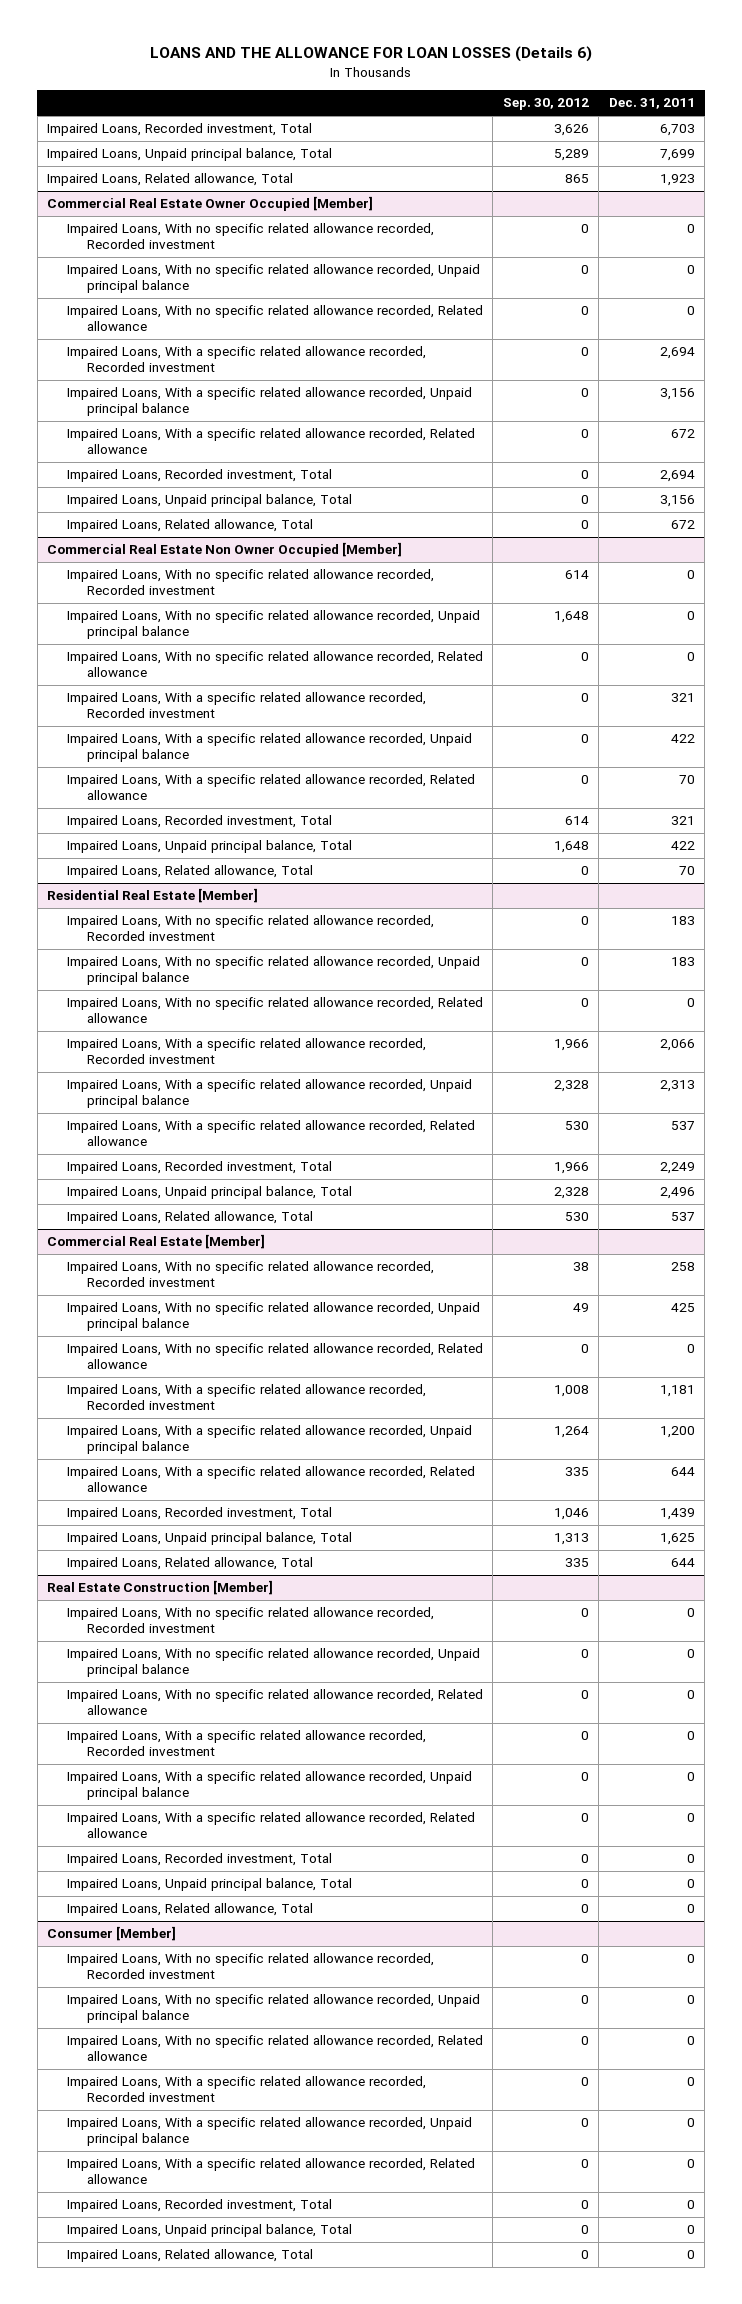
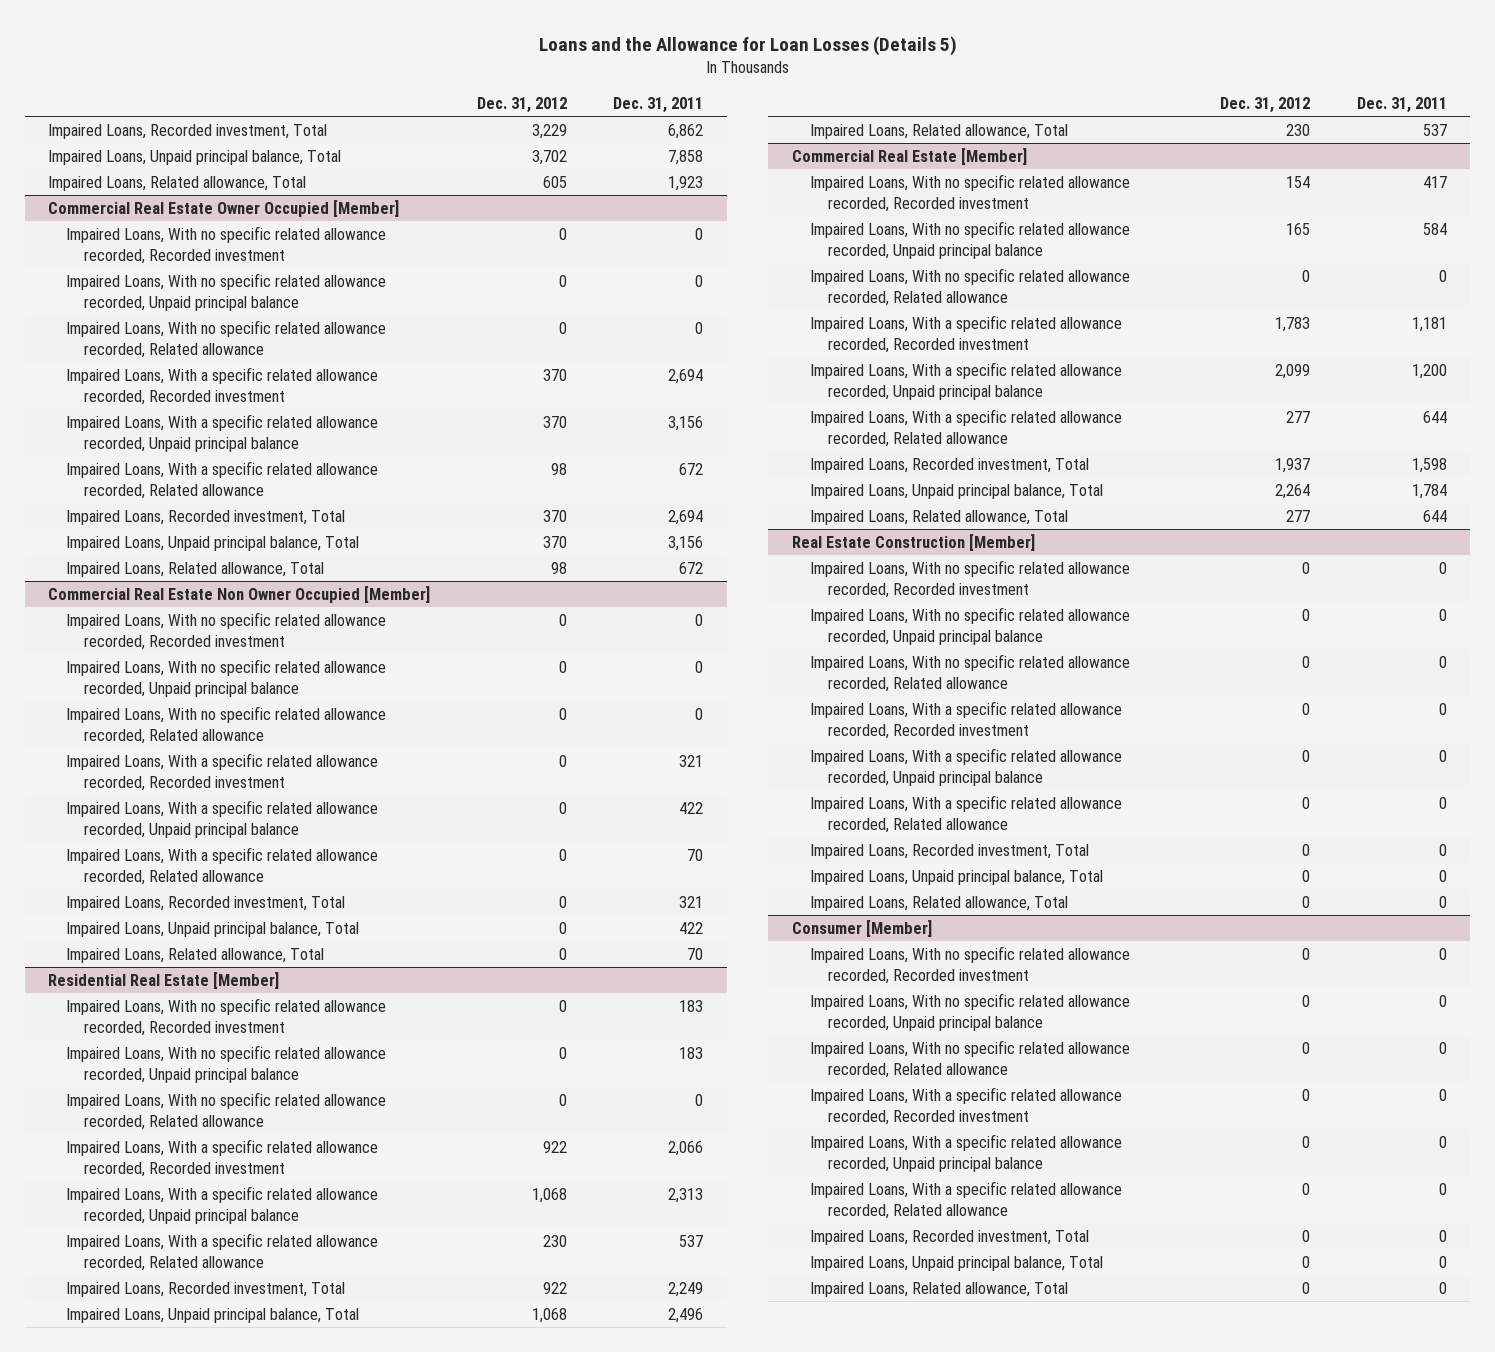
[149,46,592,63] LOANS AND THE ALLOWANCE FOR LOAN LOSSES (Details 6) -> [538,35,957,56] Loans and the Allowance for Loan Losses (Details 5)
[502,98,589,111] Sep. 30, 2012 -> none
none -> [476,96,567,113] Dec. 31, 2012
[659,124,695,137] 6,703 -> [668,123,704,139] 6,862
[659,149,695,162] 7,699 -> [668,149,704,165] 7,858
[670,1262,695,1272] 258 -> [1422,175,1447,188] 417
[670,1303,695,1313] 425 -> [1422,222,1447,235] 584
[659,1508,695,1521] 1,439 -> [1411,457,1447,473] 1,598
[659,1533,695,1546] 1,625 -> [1411,483,1447,499] 1,784

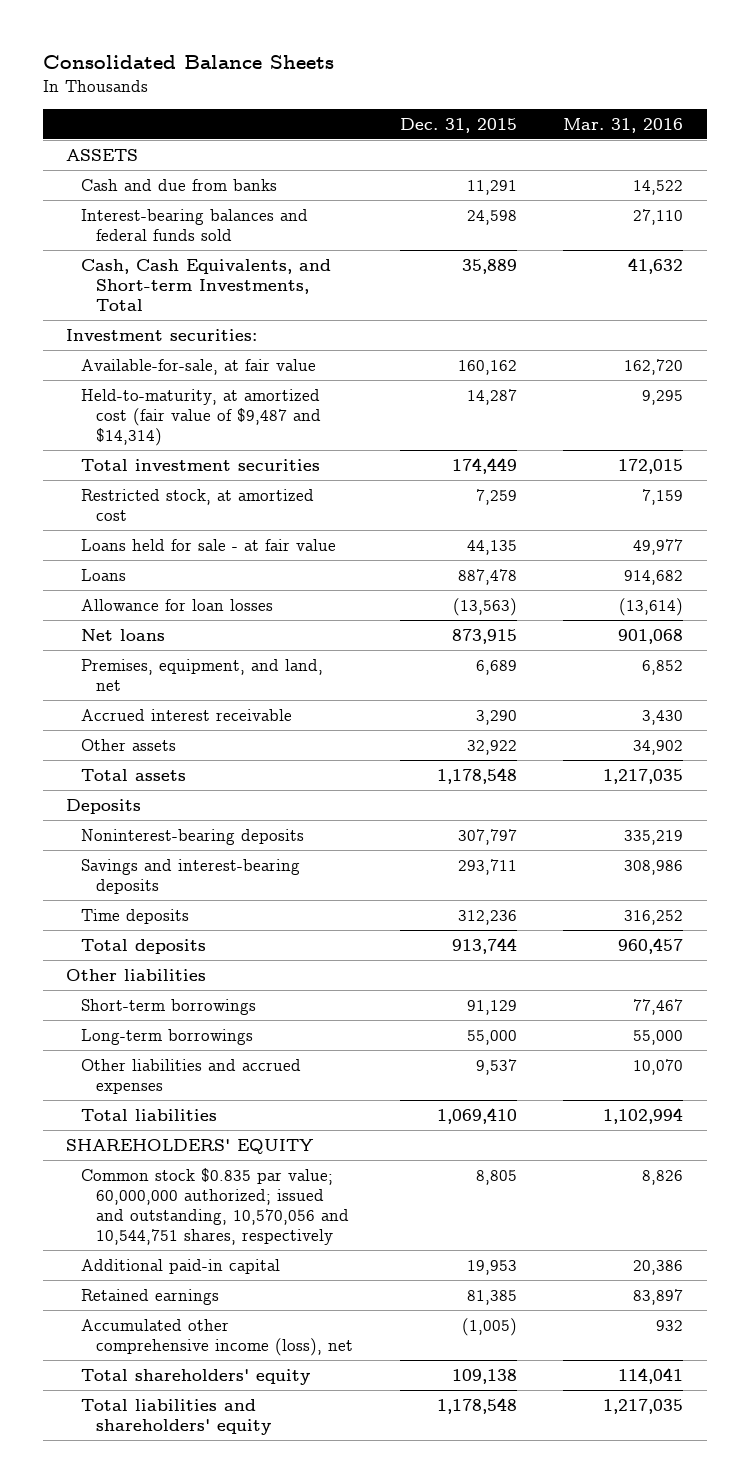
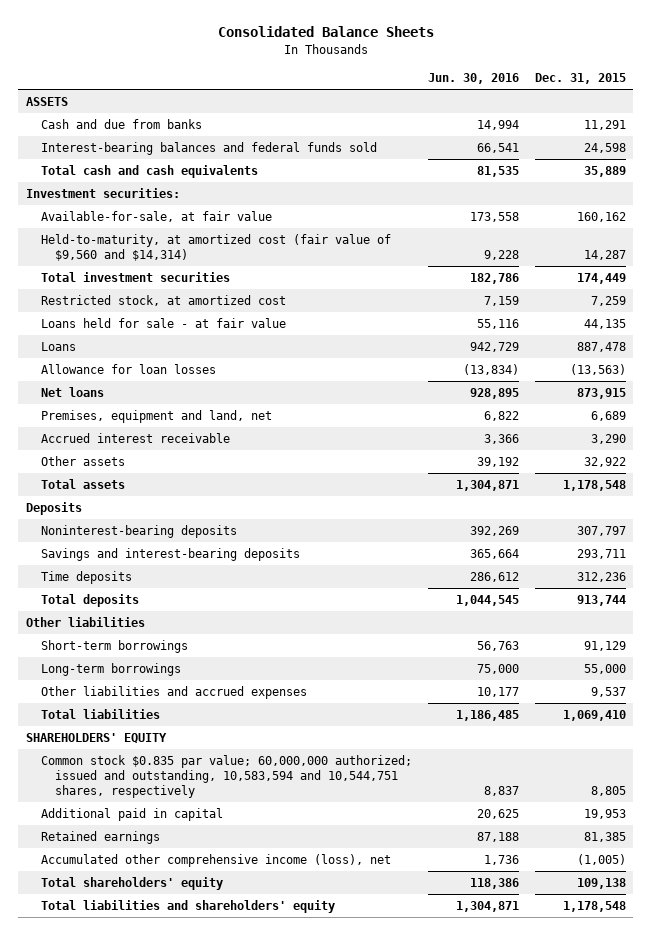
[563,117,684,133] Mar. 31, 2016 -> none
none -> [427,73,519,85] Jun. 30, 2016
[81,258,332,312] Cash, Cash Equivalents, and Short-term Investments, Total -> [40,165,258,179] Total cash and cash equivalents
[81,388,322,447] Held-to-maturity, at amortized cost (fair value of $9,487 and $14,314) -> [40,234,391,262] Held-to-maturity, at amortized cost (fair value of $9,560 and $14,314)
[81,658,324,691] Premises, equipment, and land, net -> [40,410,272,424] Premises, equipment and land, net
[81,1167,350,1246] Common stock $0.835 par value; 60,000,000 authorized; issued and outstanding, 10,570,056 and 10,544,751 shares, respectively -> [40,755,412,799] Common stock $0.835 par value; 60,000,000 authorized; issued and outstanding, 10,583,594 and 10,544,751 shares, respectively
[81,1258,281,1274] Additional paid-in capital -> [40,808,223,822] Additional paid in capital

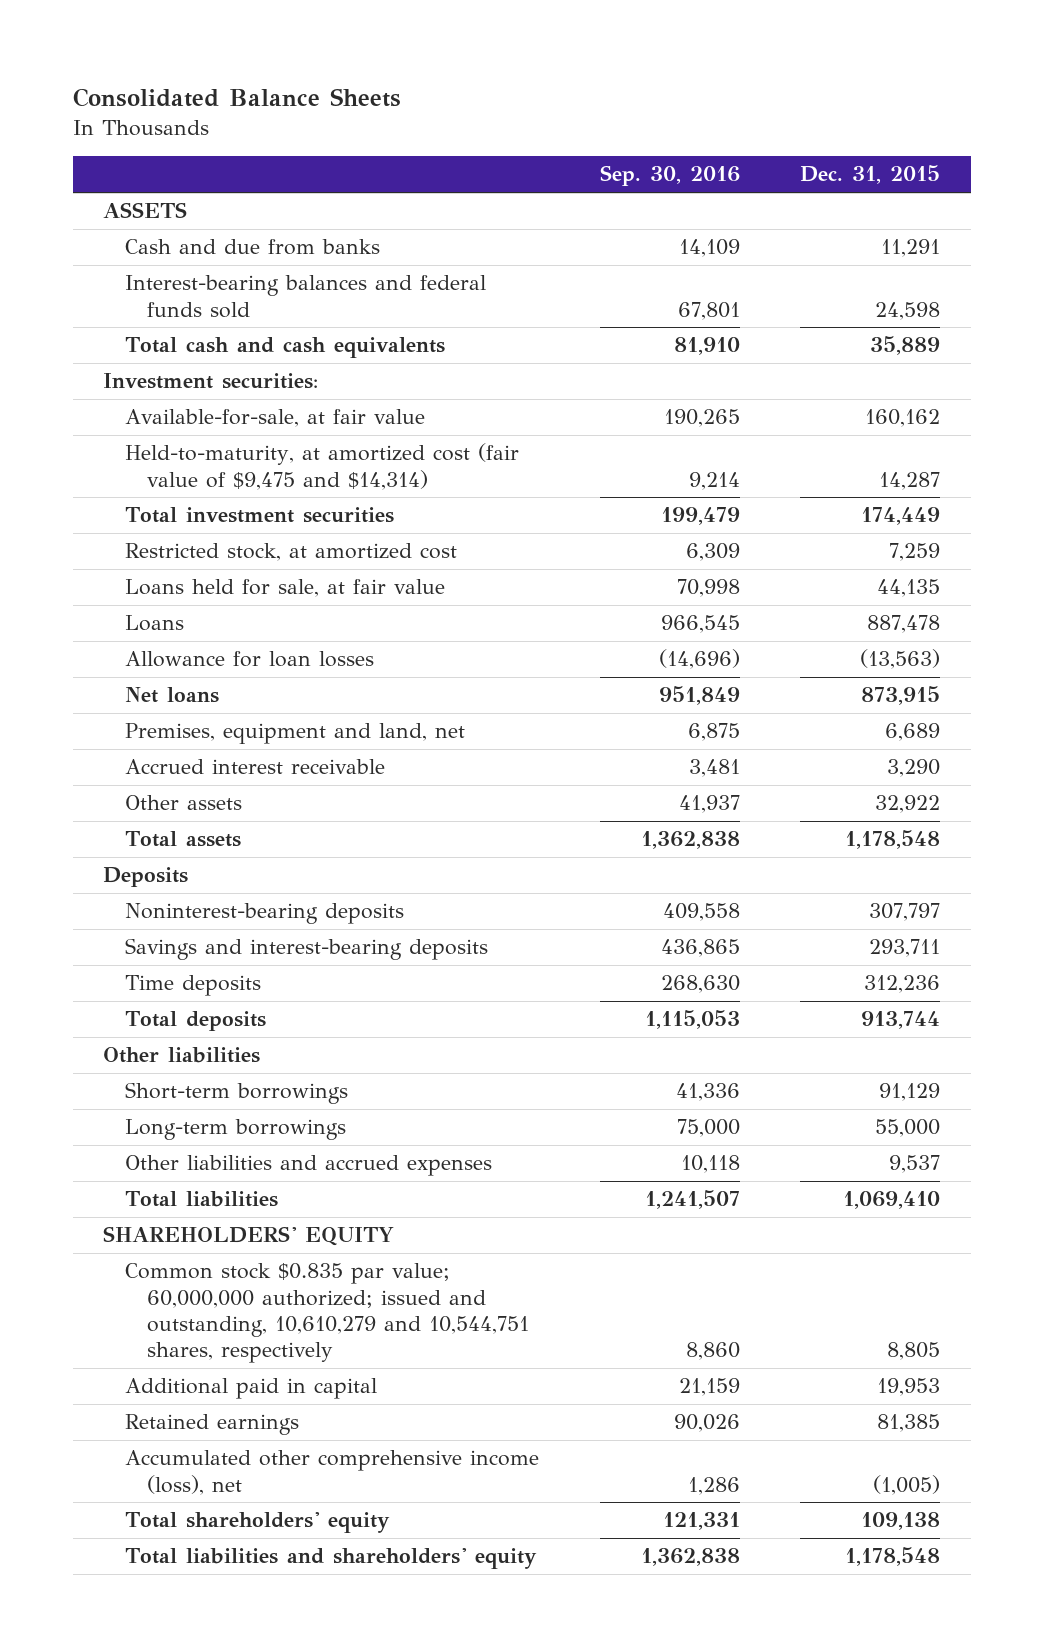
[427,73,519,85] Jun. 30, 2016 -> none
none -> [599,165,740,187] Sep. 30, 2016
[40,234,391,262] Held-to-maturity, at amortized cost (fair value of $9,560 and $14,314) -> [125,443,520,490] Held-to-maturity, at amortized cost (fair value of $9,475 and $14,314)
[40,318,286,329] Loans held for sale - at fair value -> [125,579,446,598] Loans held for sale, at fair value
[40,755,412,799] Common stock $0.835 par value; 60,000,000 authorized; issued and outstanding, 10,583,594 and 10,544,751 shares, respectively -> [125,1263,530,1364] Common stock $0.835 par value; 60,000,000 authorized; issued and outstanding, 10,610,279 and 10,544,751 shares, respectively

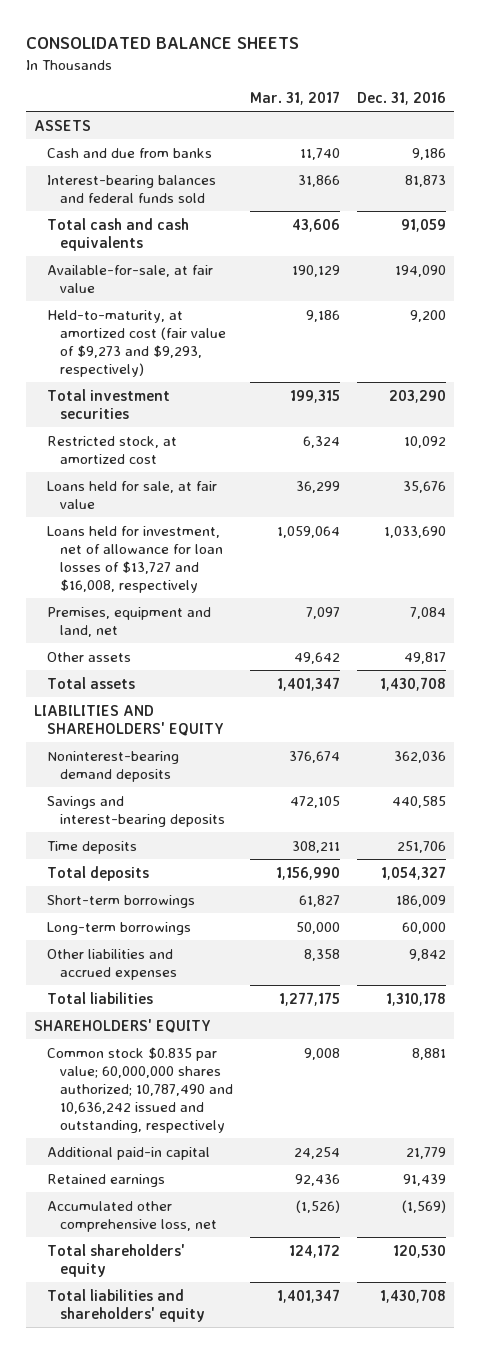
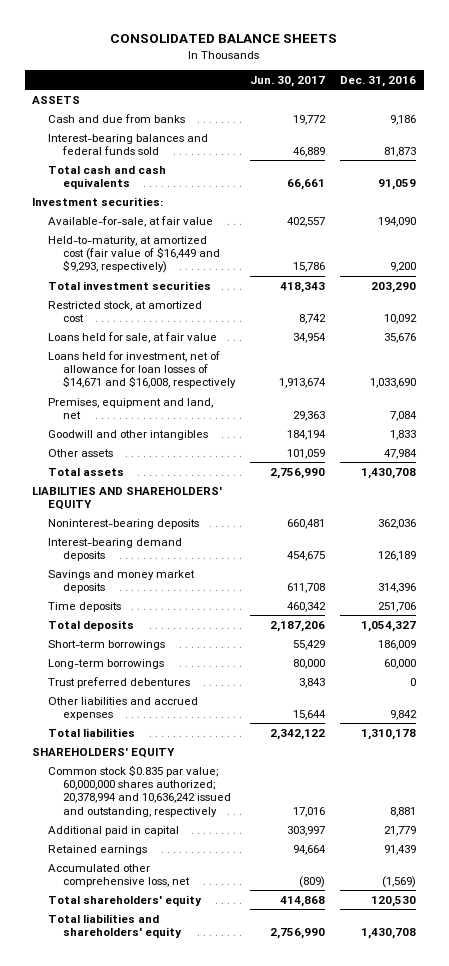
[250,91,341,106] Mar. 31, 2017 -> none
none -> [250,76,326,88] Jun. 30, 2017
none -> [32,196,164,206] Investment securities:
[47,309,227,377] Held-to-maturity, at amortized cost (fair value of $9,273 and $9,293, respectively) -> [47,235,220,274] Held-to-maturity, at amortized cost (fair value of $16,449 and $9,293, respectively)
[47,525,224,593] Loans held for investment, net of allowance for loan losses of $13,727 and $16,008, respectively -> [47,350,236,389] Loans held for investment, net of allowance for loan losses of $14,671 and $16,008, respectively
none -> [47,429,208,440] Goodwill and other intangibles
[403,651,446,664] 49,817 -> [384,448,418,459] 47,984
[47,750,180,782] Noninterest-bearing demand deposits -> [47,518,199,529] Noninterest-bearing deposits
[47,795,226,827] Savings and interest-bearing deposits -> [47,537,182,562] Interest-bearing demand deposits
[391,795,446,808] 440,585 -> [378,551,417,562] 126,189
none -> [47,569,195,594] Savings and money market deposits
none -> [47,676,190,688] Trust preferred debentures
[47,1046,234,1133] Common stock $0.835 par value; 60,000,000 shares authorized; 10,787,490 and 10,636,242 issued and outstanding, respectively -> [47,764,231,817] Common stock $0.835 par value; 60,000,000 shares authorized; 20,378,994 and 10,636,242 issued and outstanding, respectively
[47,1146,211,1160] Additional paid-in capital -> [47,825,179,836] Additional paid in capital

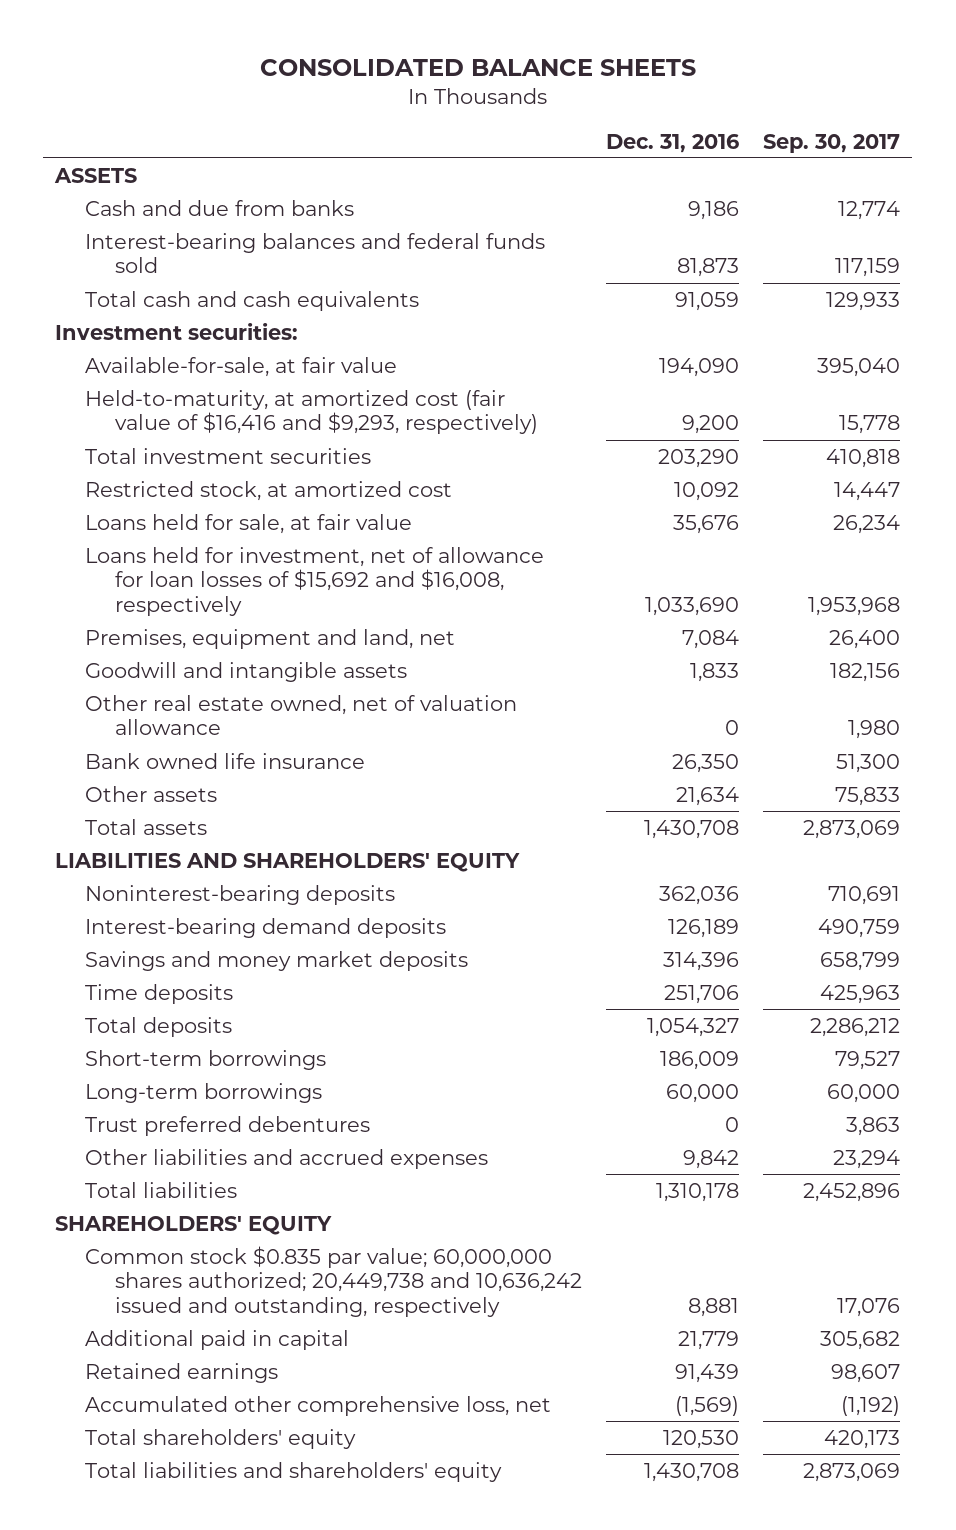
[250,76,326,88] Jun. 30, 2017 -> none
none -> [763,133,901,153] Sep. 30, 2017
[47,235,220,274] Held-to-maturity, at amortized cost (fair value of $16,449 and $9,293, respectively) -> [85,390,539,435] Held-to-maturity, at amortized cost (fair value of $16,416 and $9,293, respectively)
[47,350,236,389] Loans held for investment, net of allowance for loan losses of $14,671 and $16,008, respectively -> [85,547,545,616] Loans held for investment, net of allowance for loan losses of $15,692 and $16,008, respectively
[47,429,208,440] Goodwill and other intangibles -> [85,662,408,683] Goodwill and intangible assets
none -> [85,695,518,736] Other real estate owned, net of valuation allowance
none -> [85,753,366,770] Bank owned life insurance
[384,448,418,459] 47,984 -> [676,787,740,807] 21,634
[47,764,231,817] Common stock $0.835 par value; 60,000,000 shares authorized; 20,378,994 and 10,636,242 issued and outstanding, respectively -> [85,1246,583,1317] Common stock $0.835 par value; 60,000,000 shares authorized; 20,449,738 and 10,636,242 issued and outstanding, respectively

